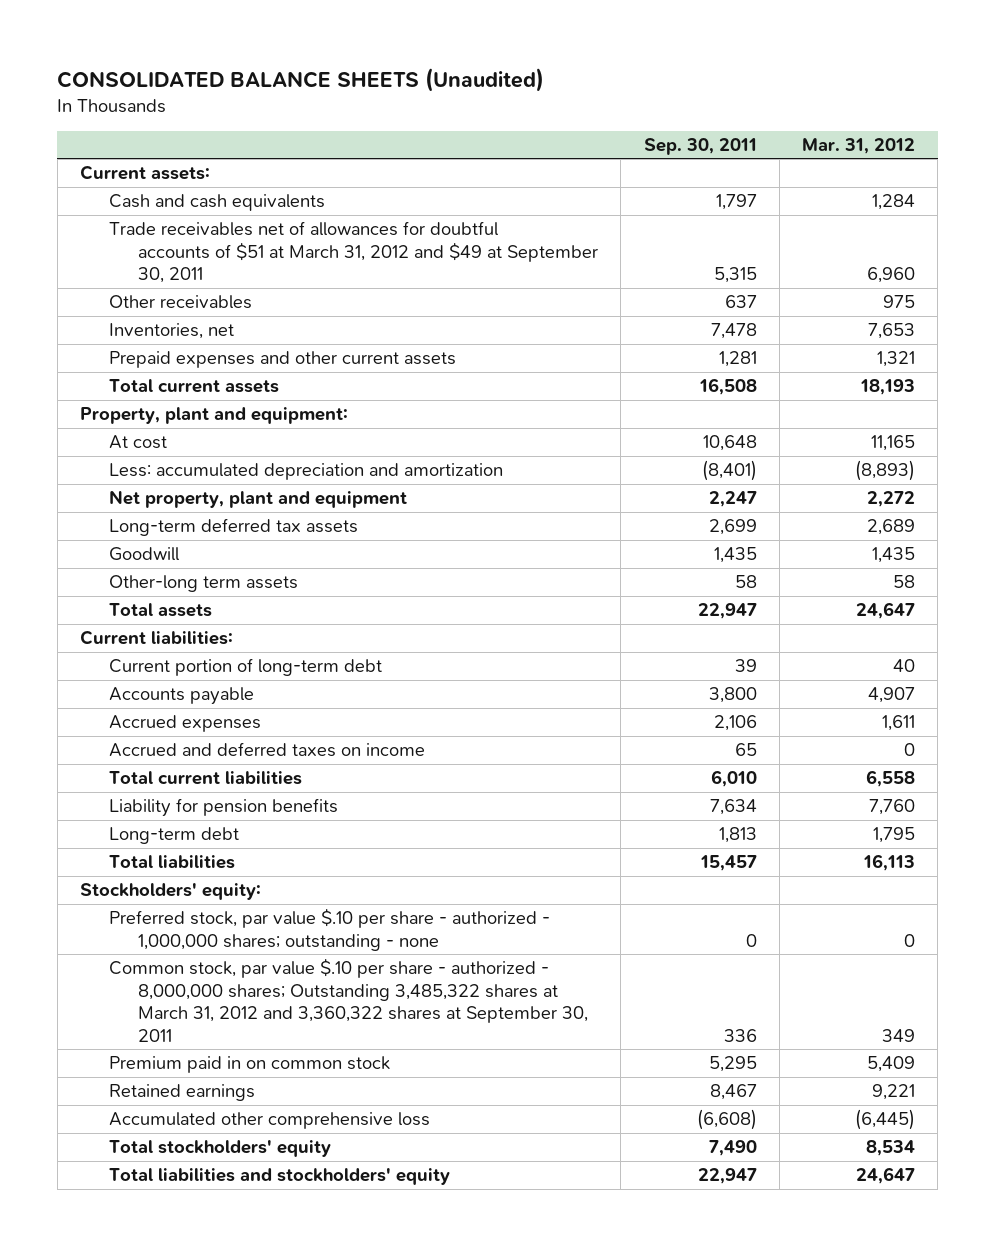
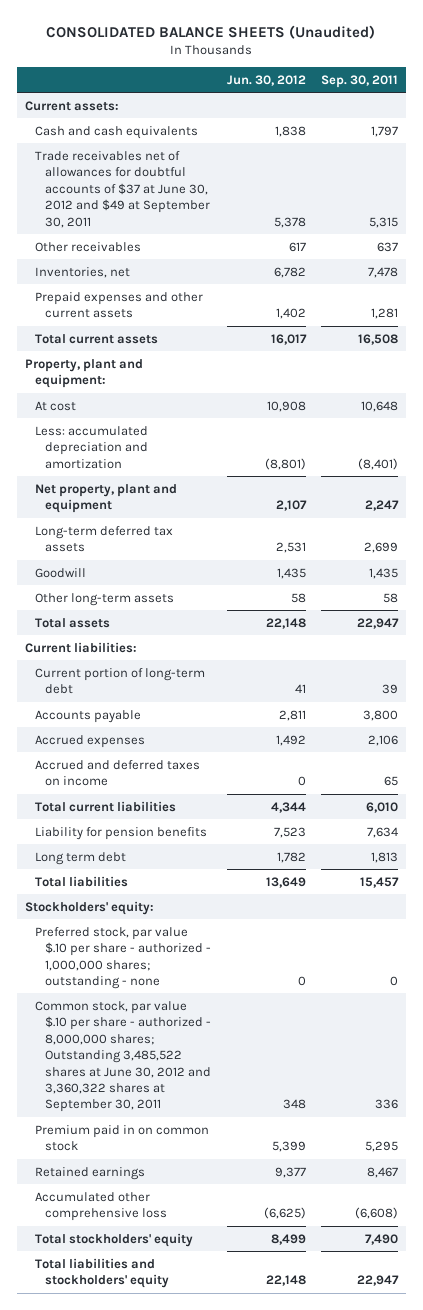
[801,137,915,154] Mar. 31, 2012 -> none
none -> [226,74,306,86] Jun. 30, 2012
[109,221,599,284] Trade receivables net of allowances for doubtful accounts of $51 at March 31, 2012 and $49 at September 30, 2011 -> [34,150,211,228] Trade receivables net of allowances for doubtful accounts of $37 at June 30, 2012 and $49 at September 30, 2011
[109,575,299,593] Other-long term assets -> [34,592,174,606] Other long-term assets
[109,827,240,845] Long-term debt -> [34,851,126,865] Long term debt
[109,958,589,1042] Common stock, par value $.10 per share - authorized - 8,000,000 shares; Outstanding 3,485,322 shares at March 31, 2012 and 3,360,322 shares at September 30, 2011 -> [34,1000,212,1113] Common stock, par value $.10 per share - authorized - 8,000,000 shares; Outstanding 3,485,522 shares at June 30, 2012 and 3,360,322 shares at September 30, 2011

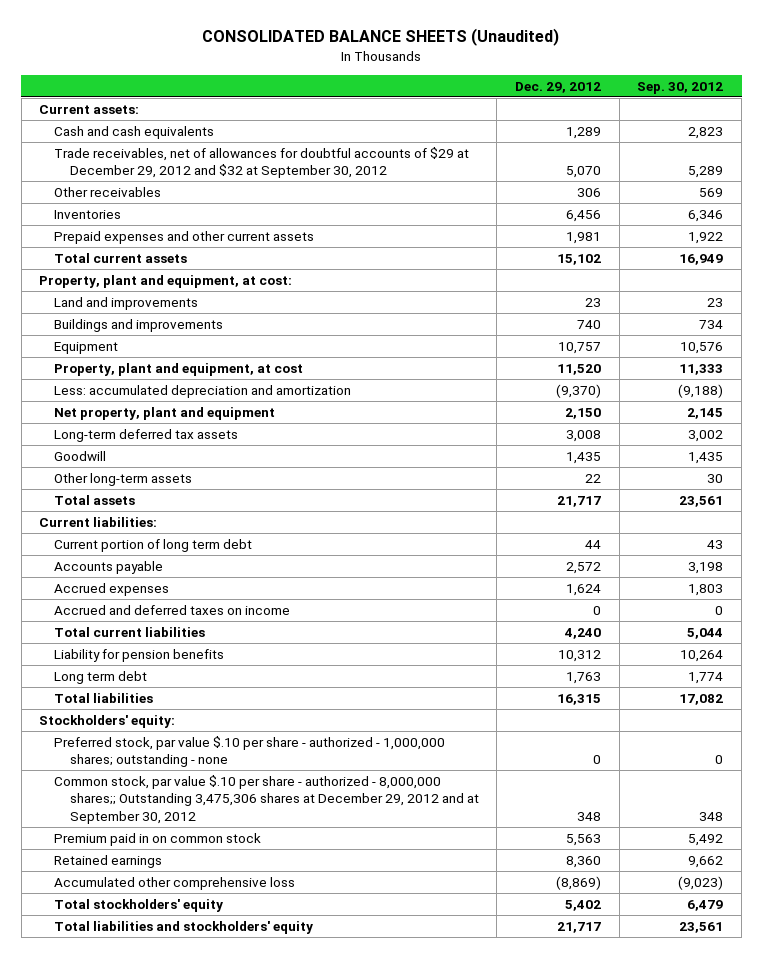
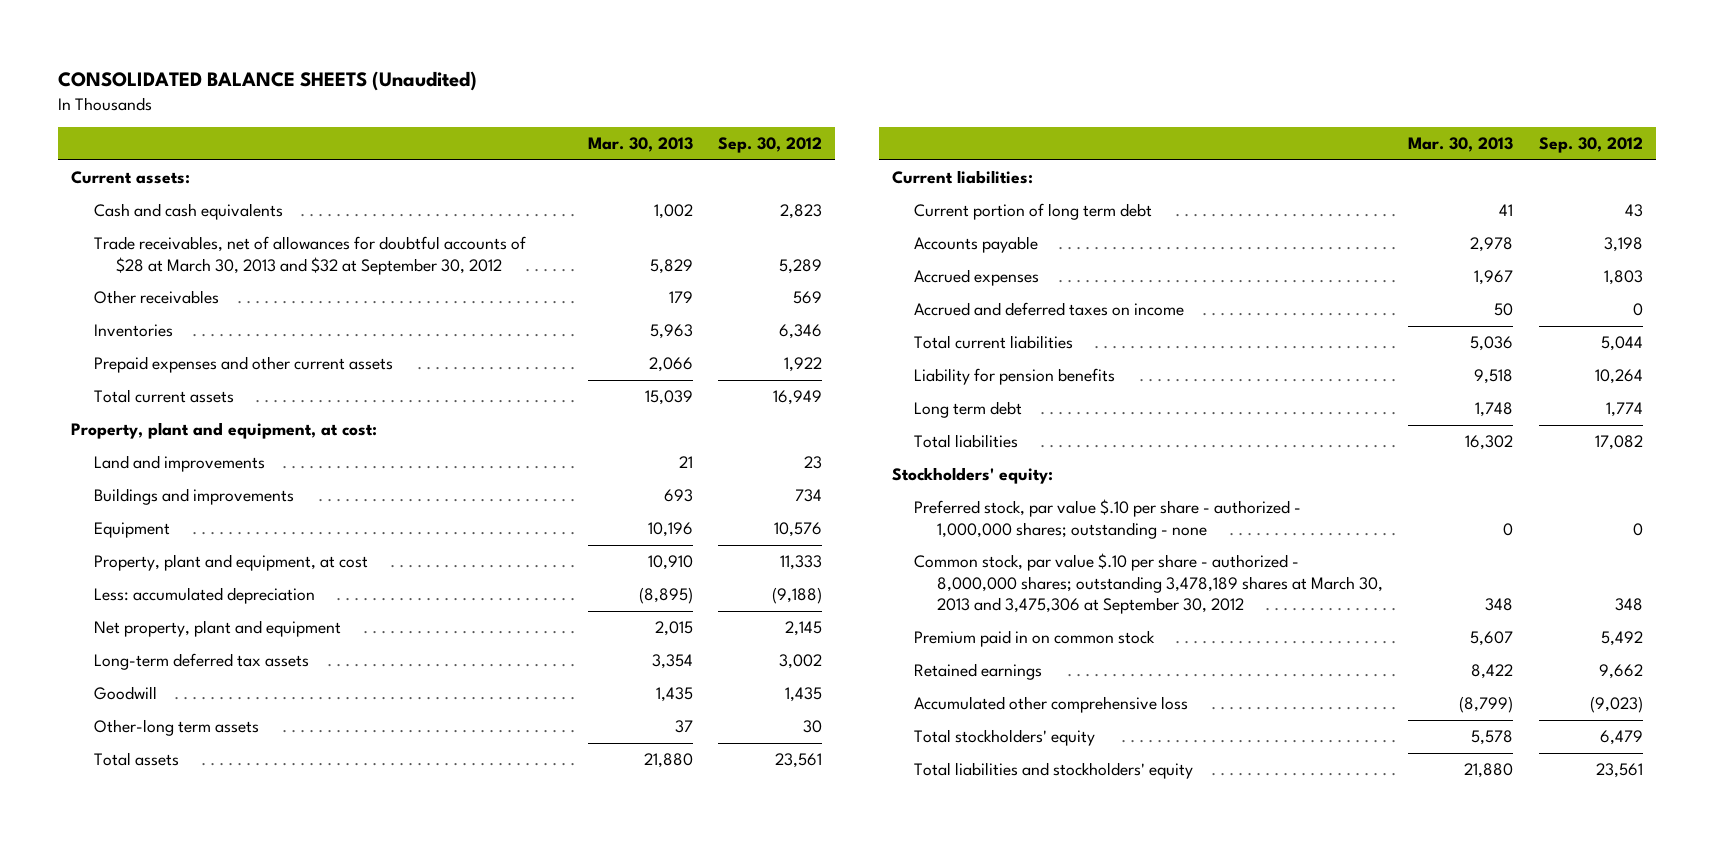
[515,81,602,93] Dec. 29, 2012 -> none
none -> [587,137,693,153] Mar. 30, 2013
[54,146,470,179] Trade receivables, net of allowances for doubtful accounts of $29 at December 29, 2012 and $32 at September 30, 2012 -> [93,236,526,275] Trade receivables, net of allowances for doubtful accounts of $28 at March 30, 2013 and $32 at September 30, 2012
[54,384,352,398] Less: accumulated depreciation and amortization -> [93,587,315,605] Less: accumulated depreciation
[54,472,193,486] Other long-term assets -> [93,719,259,737] Other-long term assets
[54,774,479,824] Common stock, par value $.10 per share - authorized - 8,000,000 shares;; Outstanding 3,475,306 shares at December 29, 2012 and at September 30, 2012 -> [914,553,1384,615] Common stock, par value $.10 per share - authorized - 8,000,000 shares; outstanding 3,478,189 shares at March 30, 2013 and 3,475,306 at September 30, 2012

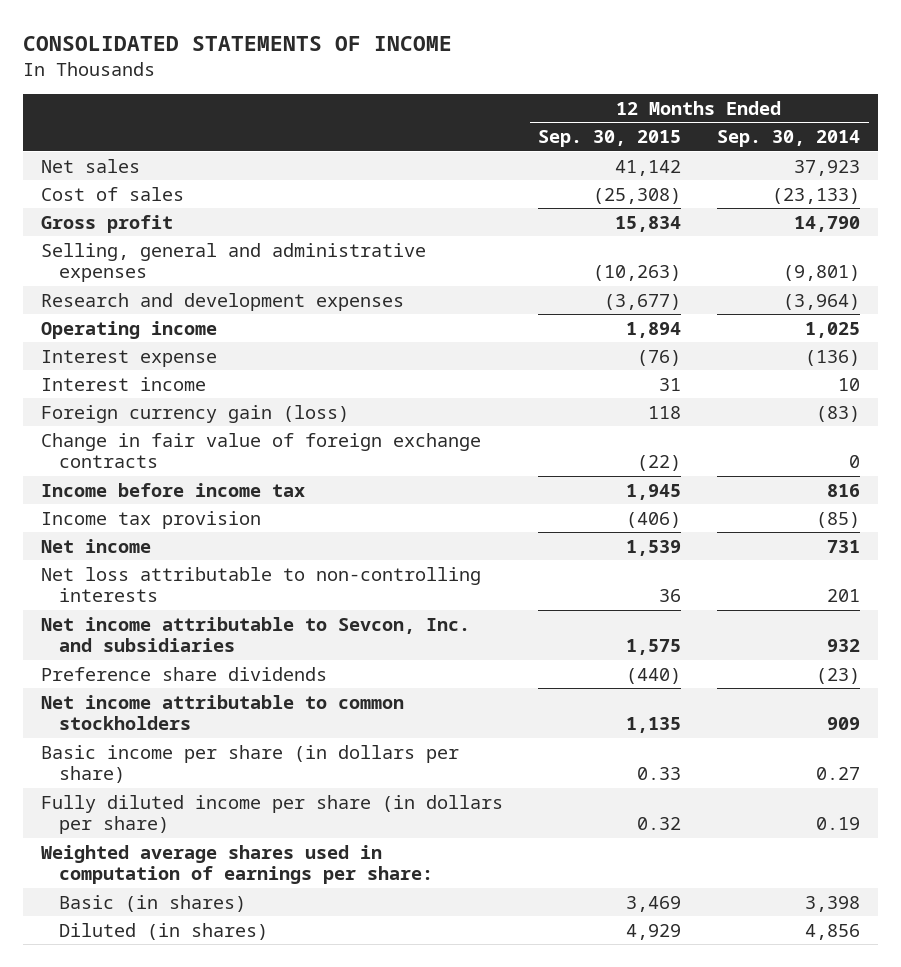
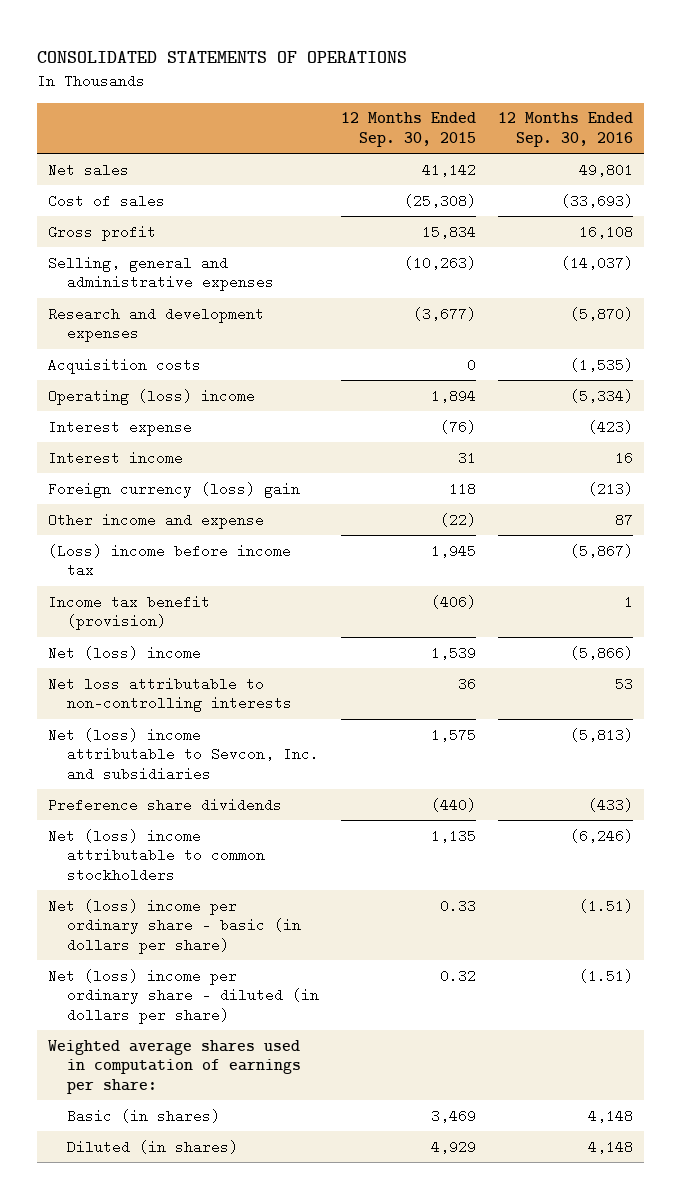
[22,36,452,52] CONSOLIDATED STATEMENTS OF INCOME -> [37,51,408,64] CONSOLIDATED STATEMENTS OF OPERATIONS
[717,130,861,148] Sep. 30, 2014 -> none
none -> [497,112,633,147] 12 Months Ended Sep. 30, 2016
none -> [48,357,202,374] Acquisition costs
[40,320,217,339] Operating income -> [48,388,256,405] Operating (loss) income
[40,432,481,469] Change in fair value of foreign exchange contracts -> none
[40,404,349,423] Foreign currency gain (loss) -> [48,481,301,498] Foreign currency (loss) gain
none -> [48,512,265,529] Other income and expense
[40,482,305,497] Income before income tax -> [48,543,292,578] (Loss) income before income tax
[40,510,261,529] Income tax provision -> [48,594,211,631] Income tax benefit (provision)
[40,538,151,553] Net income -> [48,645,202,660] Net (loss) income
[40,616,470,653] Net income attributable to Sevcon, Inc. and subsidiaries -> [48,727,320,781] Net (loss) income attributable to Sevcon, Inc. and subsidiaries
[40,694,404,731] Net income attributable to common stockholders -> [48,828,266,882] Net (loss) income attributable to common stockholders
[40,744,459,784] Basic income per share (in dollars per share) -> [48,898,302,954] Net (loss) income per ordinary share - basic (in dollars per share)
[40,794,503,835] Fully diluted income per share (in dollars per share) -> [48,968,320,1024] Net (loss) income per ordinary share - diluted (in dollars per share)

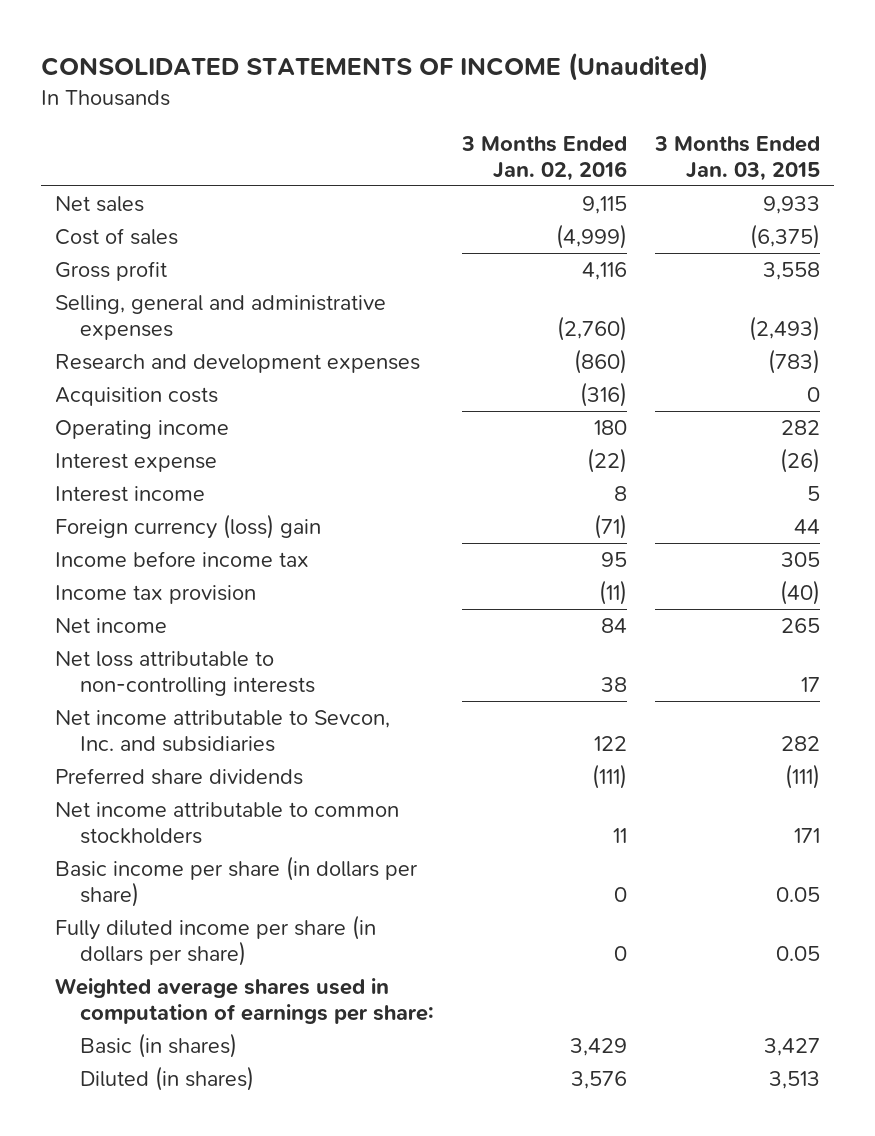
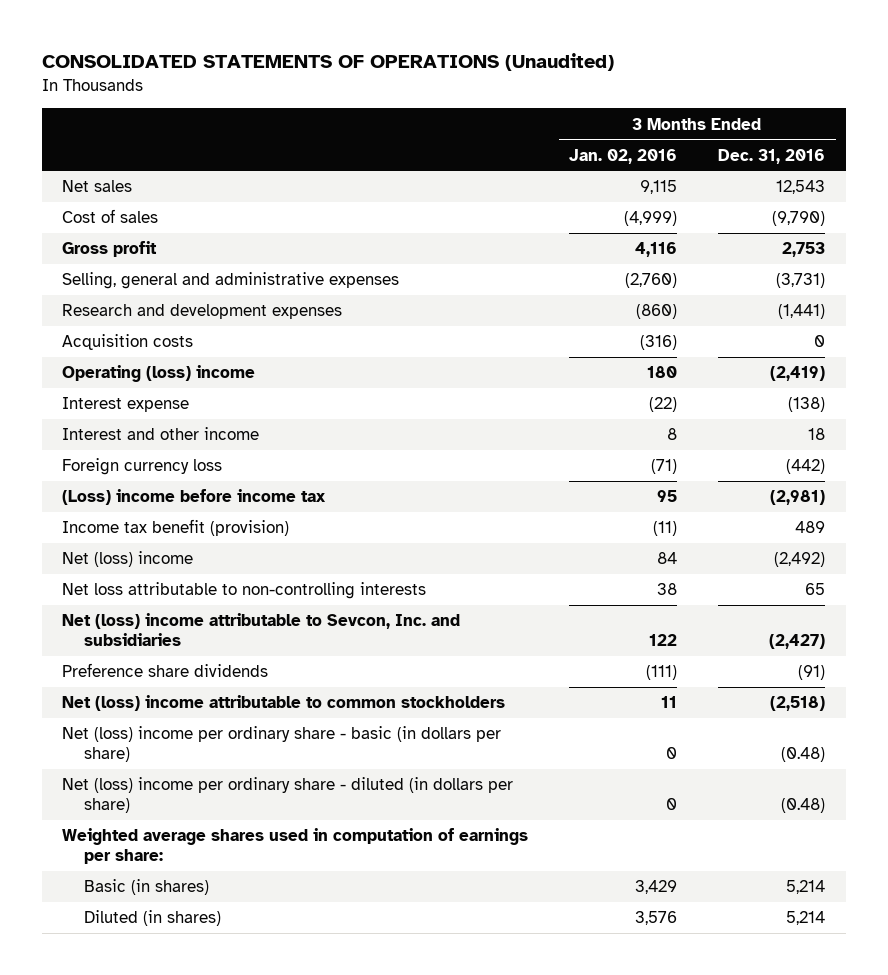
[40,51,708,81] CONSOLIDATED STATEMENTS OF INCOME (Unaudited) -> [41,53,614,72] CONSOLIDATED STATEMENTS OF OPERATIONS (Unaudited)
[653,135,820,181] 3 Months Ended Jan. 03, 2015 -> none
none -> [718,148,826,164] Dec. 31, 2016
[54,419,229,439] Operating income -> [62,365,256,383] Operating (loss) income
[54,485,205,502] Interest income -> [62,427,260,441] Interest and other income
[54,513,321,539] Foreign currency (loss) gain -> [62,458,223,476] Foreign currency loss
[54,550,309,567] Income before income tax -> [62,489,327,506] (Loss) income before income tax
[54,584,256,604] Income tax provision -> [62,519,290,537] Income tax benefit (provision)
[54,617,167,633] Net income -> [62,551,194,568] Net (loss) income
[54,709,390,753] Net income attributable to Sevcon, Inc. and subsidiaries -> [62,613,461,647] Net (loss) income attributable to Sevcon, Inc. and subsidiaries
[54,767,303,785] Preferred share dividends -> [62,663,269,678] Preference share dividends
[54,801,399,845] Net income attributable to common stockholders -> [62,695,506,712] Net (loss) income attributable to common stockholders
[54,855,418,908] Basic income per share (in dollars per share) -> [62,726,502,763] Net (loss) income per ordinary share - basic (in dollars per share)
[54,914,376,967] Fully diluted income per share (in dollars per share) -> [62,777,514,814] Net (loss) income per ordinary share - diluted (in dollars per share)

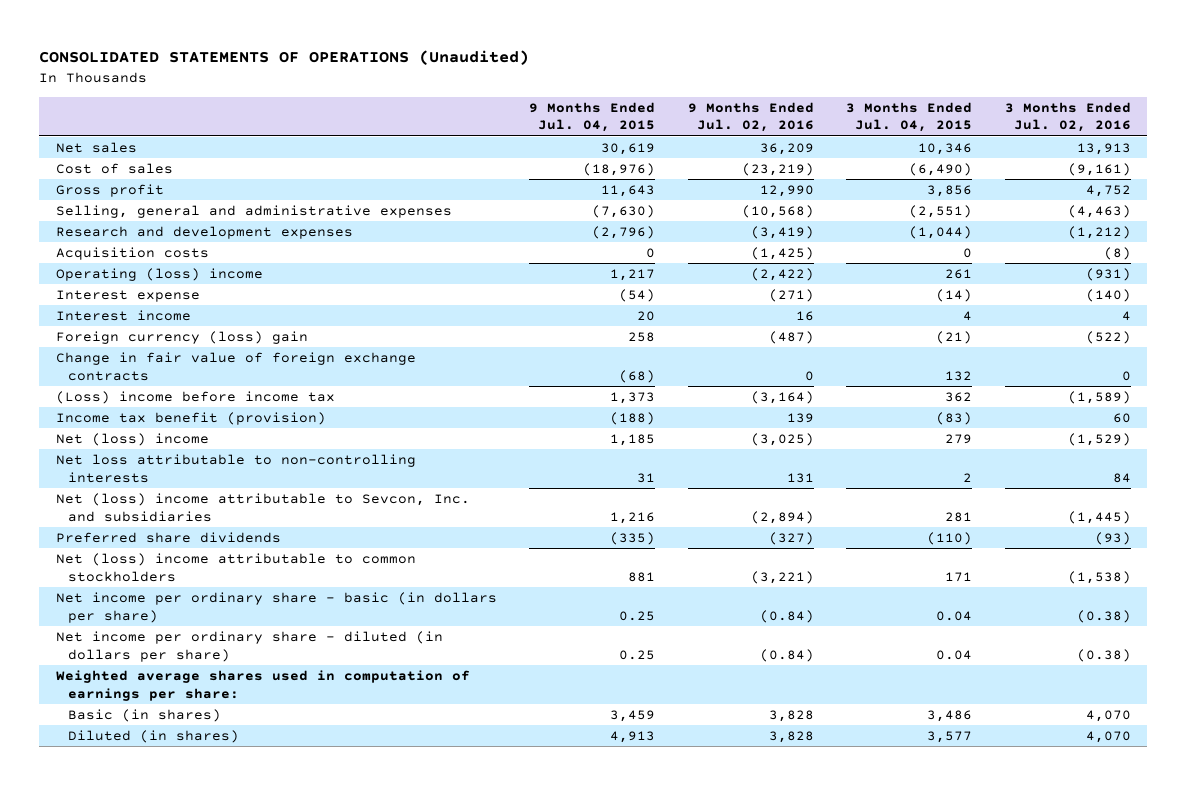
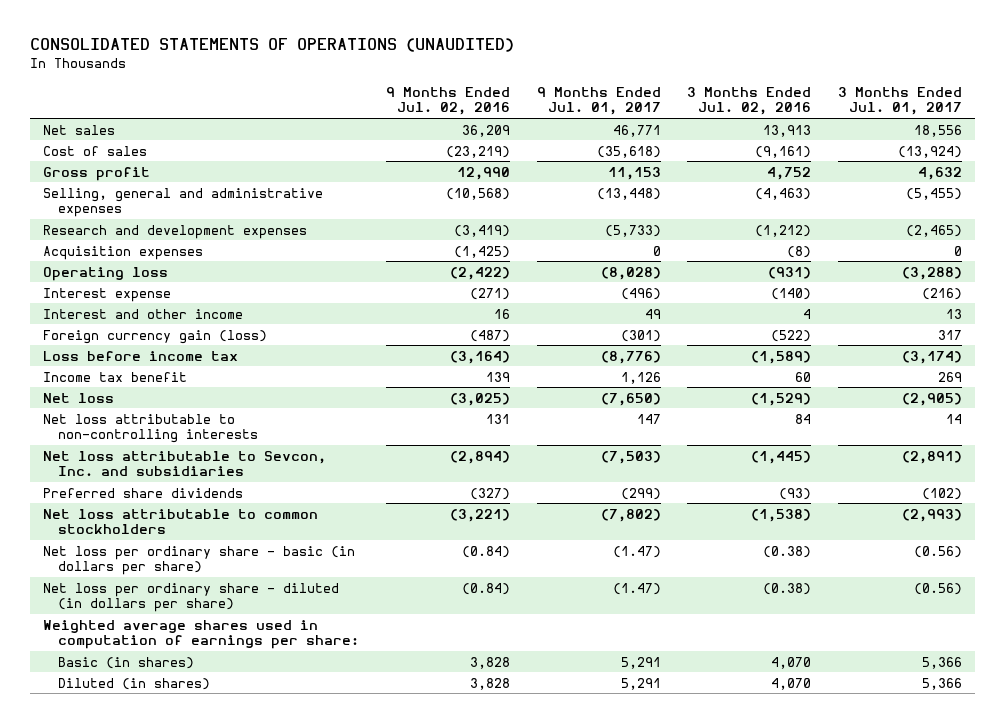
[39,50,530,66] CONSOLIDATED STATEMENTS OF OPERATIONS (Unaudited) -> [30,38,515,53] CONSOLIDATED STATEMENTS OF OPERATIONS (UNAUDITED)
[529,101,656,133] 9 Months Ended Jul. 04, 2015 -> none
[846,101,973,133] 3 Months Ended Jul. 04, 2015 -> none
none -> [536,86,661,116] 9 Months Ended Jul. 01, 2017
none -> [837,86,962,116] 3 Months Ended Jul. 01, 2017
[55,246,209,260] Acquisition costs -> [43,245,204,260] Acquisition expenses
[55,267,263,281] Operating (loss) income -> [43,266,169,281] Operating loss
[55,351,416,381] Change in fair value of foreign exchange contracts -> none
[55,309,191,321] Interest income -> [43,308,244,319] Interest and other income
[55,330,308,344] Foreign currency (loss) gain -> [43,329,268,344] Foreign currency gain (loss)
[55,390,335,404] (Loss) income before income tax -> [43,350,239,361] Loss before income tax
[55,411,326,425] Income tax benefit (provision) -> [43,371,188,382] Income tax benefit
[55,432,209,446] Net (loss) income -> [43,392,115,403] Net loss
[55,492,470,522] Net (loss) income attributable to Sevcon, Inc. and subsidiaries -> [43,450,327,477] Net loss attributable to Sevcon, Inc. and subsidiaries
[55,552,416,582] Net (loss) income attributable to common stockholders -> [43,508,319,535] Net loss attributable to common stockholders
[55,591,497,623] Net income per ordinary share - basic (in dollars per share) -> [43,545,356,576] Net loss per ordinary share - basic (in dollars per share)
[55,630,443,662] Net income per ordinary share - diluted (in dollars per share) -> [43,582,340,613] Net loss per ordinary share - diluted (in dollars per share)

